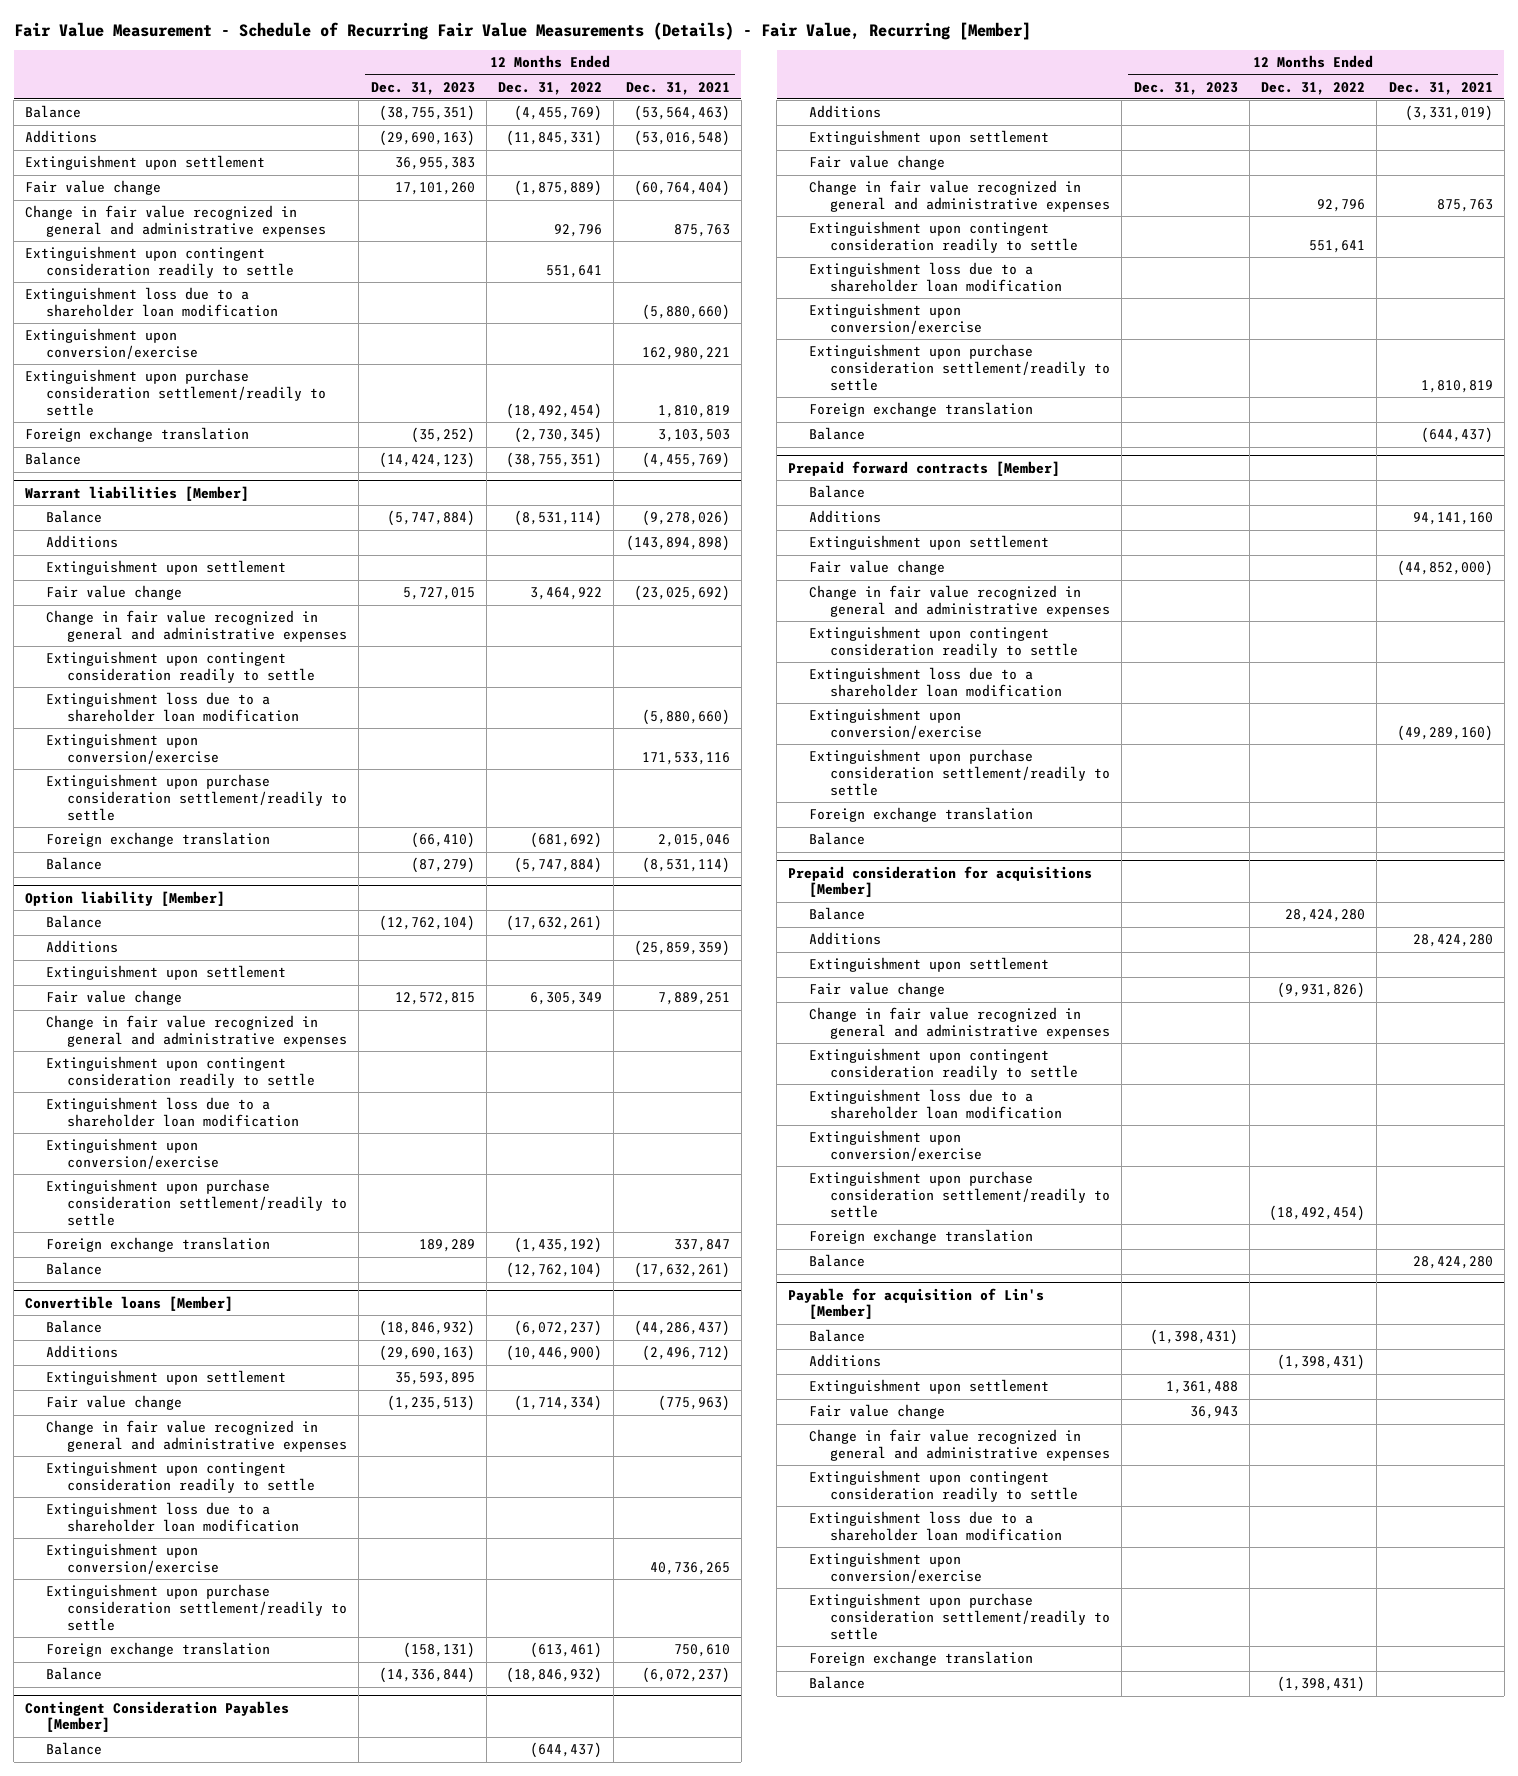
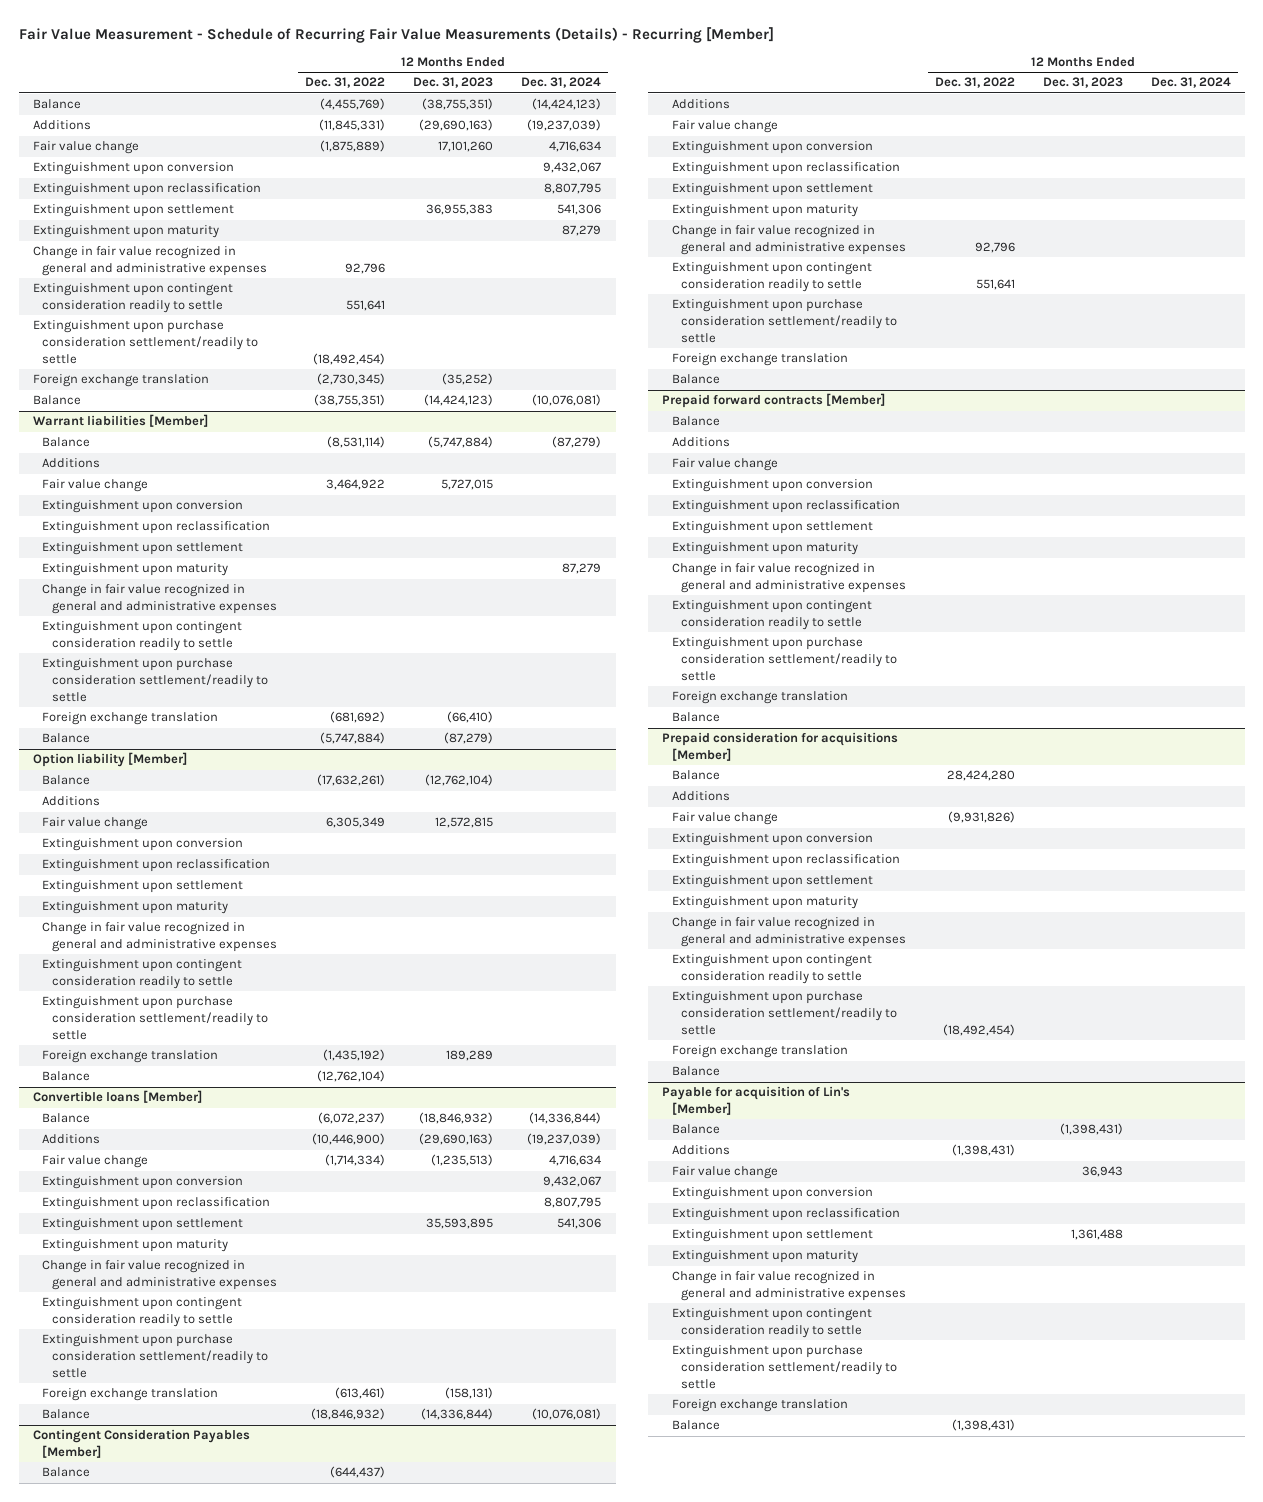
[13,21,1031,40] Fair Value Measurement - Schedule of Recurring Fair Value Measurements (Details) - Fair Value, Recurring [Member] -> [18,26,774,43] Fair Value Measurement - Schedule of Recurring Fair Value Measurements (Details) - Recurring [Member]
[625,81,730,95] Dec. 31, 2021 -> none
none -> [521,77,602,89] Dec. 31, 2024
none -> [32,162,234,176] Extinguishment upon conversion
none -> [32,183,261,197] Extinguishment upon reclassification
[25,155,266,171] Extinguishment upon settlement -> [32,204,234,218] Extinguishment upon settlement
none -> [32,225,219,239] Extinguishment upon maturity
[25,287,279,317] Extinguishment loss due to a shareholder loan modification -> none
[25,328,199,359] Extinguishment upon conversion/exercise -> none
none -> [42,500,244,514] Extinguishment upon conversion
none -> [42,521,271,535] Extinguishment upon reclassification
[46,560,287,576] Extinguishment upon settlement -> [42,542,244,556] Extinguishment upon settlement
none -> [42,563,229,577] Extinguishment upon maturity
[46,692,300,722] Extinguishment loss due to a shareholder loan modification -> none
[46,733,220,764] Extinguishment upon conversion/exercise -> none
none -> [42,838,244,852] Extinguishment upon conversion
none -> [42,859,271,873] Extinguishment upon reclassification
[46,965,287,981] Extinguishment upon settlement -> [42,880,244,894] Extinguishment upon settlement
none -> [42,901,229,915] Extinguishment upon maturity
[46,1097,300,1127] Extinguishment loss due to a shareholder loan modification -> none
[46,1138,220,1169] Extinguishment upon conversion/exercise -> none
none -> [42,1176,244,1190] Extinguishment upon conversion
none -> [42,1197,271,1211] Extinguishment upon reclassification
[46,1370,287,1386] Extinguishment upon settlement -> [42,1218,244,1232] Extinguishment upon settlement
none -> [42,1239,229,1253] Extinguishment upon maturity
[46,1502,300,1532] Extinguishment loss due to a shareholder loan modification -> none
[46,1543,220,1574] Extinguishment upon conversion/exercise -> none
none -> [671,141,873,155] Extinguishment upon conversion
none -> [671,162,900,176] Extinguishment upon reclassification
[809,130,1050,146] Extinguishment upon settlement -> [671,183,873,197] Extinguishment upon settlement
none -> [671,204,858,218] Extinguishment upon maturity
[809,262,1063,292] Extinguishment loss due to a shareholder loan modification -> none
[809,303,983,334] Extinguishment upon conversion/exercise -> none
none -> [671,479,873,493] Extinguishment upon conversion
none -> [671,500,900,514] Extinguishment upon reclassification
[809,535,1050,551] Extinguishment upon settlement -> [671,521,873,535] Extinguishment upon settlement
none -> [671,542,858,556] Extinguishment upon maturity
[809,667,1063,697] Extinguishment loss due to a shareholder loan modification -> none
[809,708,983,739] Extinguishment upon conversion/exercise -> none
none -> [671,833,873,847] Extinguishment upon conversion
none -> [671,854,900,868] Extinguishment upon reclassification
[809,957,1050,973] Extinguishment upon settlement -> [671,875,873,889] Extinguishment upon settlement
none -> [671,896,858,910] Extinguishment upon maturity
[809,1089,1063,1119] Extinguishment loss due to a shareholder loan modification -> none
[809,1130,983,1161] Extinguishment upon conversion/exercise -> none
none -> [671,1187,873,1201] Extinguishment upon conversion
none -> [671,1208,900,1222] Extinguishment upon reclassification
[809,1379,1050,1395] Extinguishment upon settlement -> [671,1229,873,1243] Extinguishment upon settlement
none -> [671,1250,858,1264] Extinguishment upon maturity
[809,1511,1063,1541] Extinguishment loss due to a shareholder loan modification -> none
[809,1552,983,1583] Extinguishment upon conversion/exercise -> none

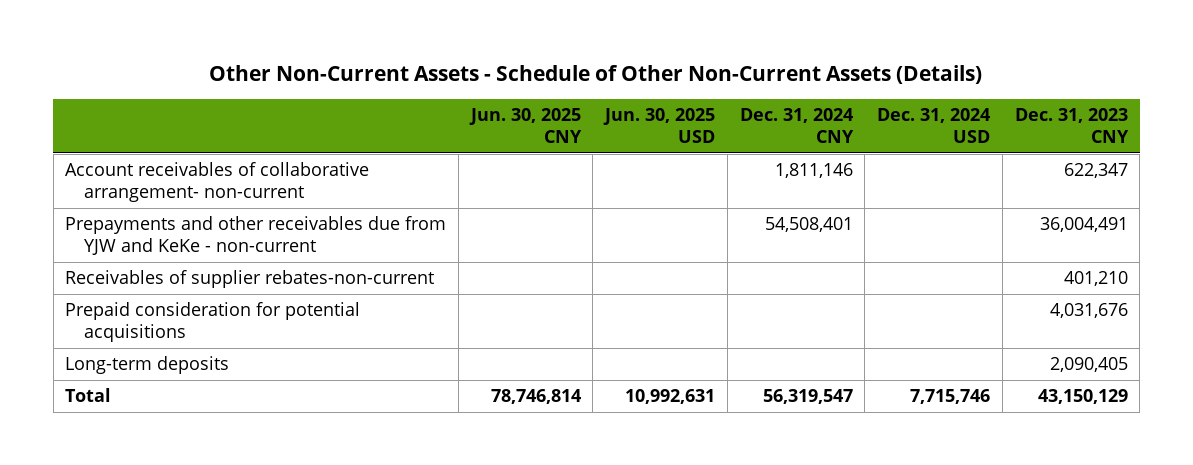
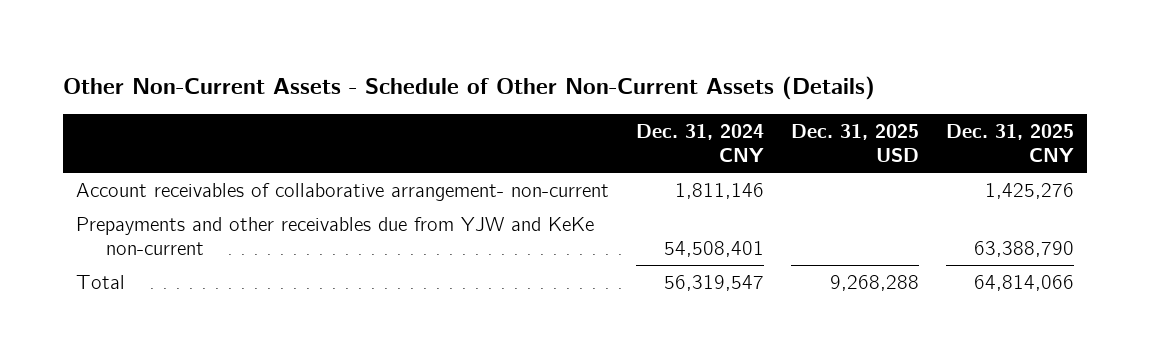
[468,108,582,144] Jun. 30, 2025 CNY -> none
[603,108,716,144] Jun. 30, 2025 USD -> none
[877,108,991,144] Dec. 31, 2024 USD -> none
[1014,108,1129,144] Dec. 31, 2023 CNY -> none
none -> [790,123,919,163] Dec. 31, 2025 USD
none -> [945,123,1074,163] Dec. 31, 2025 CNY
[65,270,435,289] Receivables of supplier rebates-non-current -> none
[65,302,361,343] Prepaid consideration for potential acquisitions -> none
[65,356,230,375] Long-term deposits -> none
[65,216,447,256] Prepayments and other receivables due from YJW and KeKe - non-current -> [76,216,595,256] Prepayments and other receivables due from YJW and KeKe non-current

